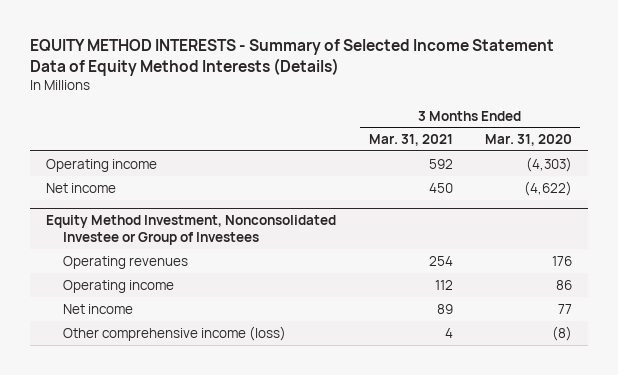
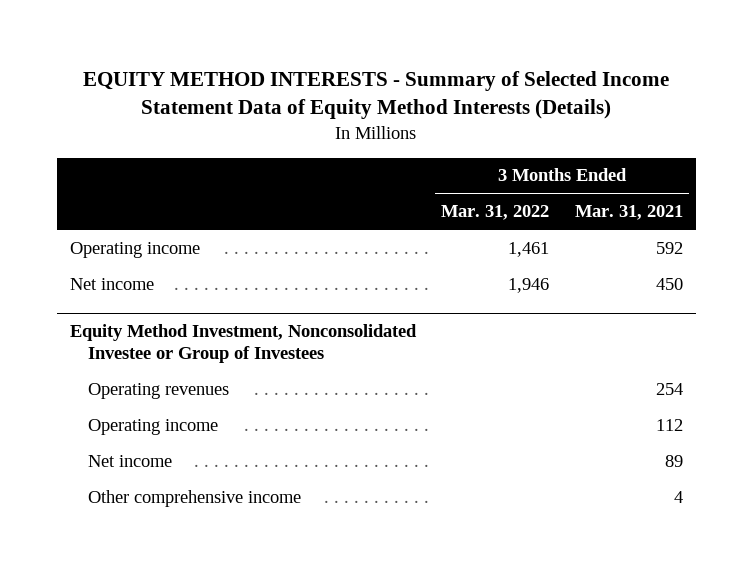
[484,134,572,147] Mar. 31, 2020 -> none
none -> [441,205,550,221] Mar. 31, 2022
[62,325,286,341] Other comprehensive income (loss) -> [87,489,301,507] Other comprehensive income

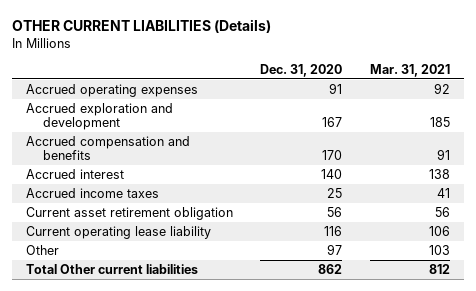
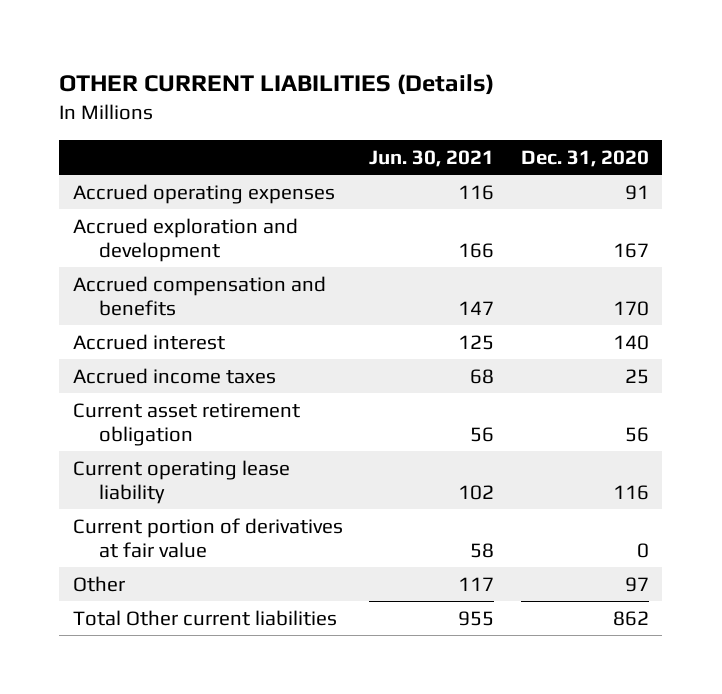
[369,63,450,77] Mar. 31, 2021 -> none
none -> [369,149,495,167] Jun. 30, 2021
none -> [72,517,343,558] Current portion of derivatives at fair value

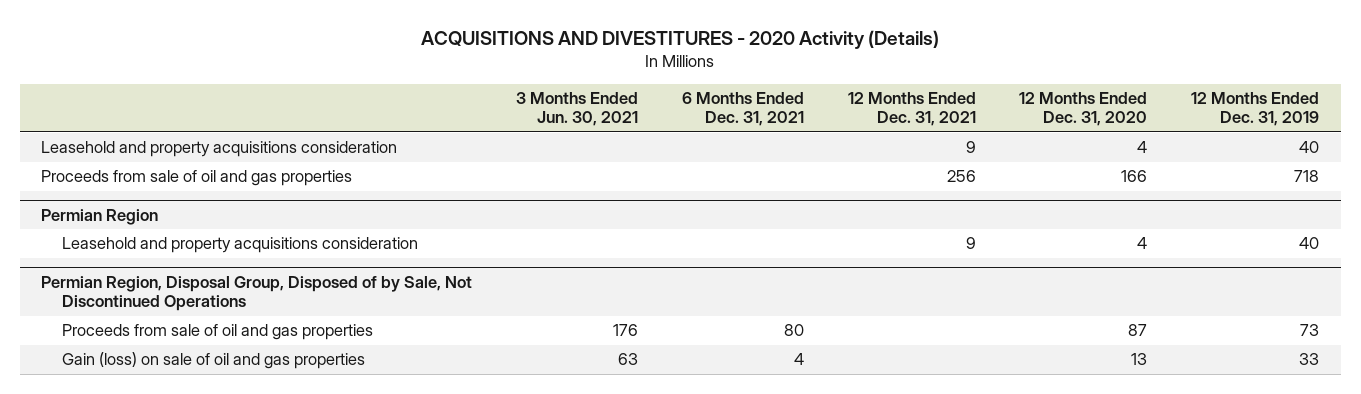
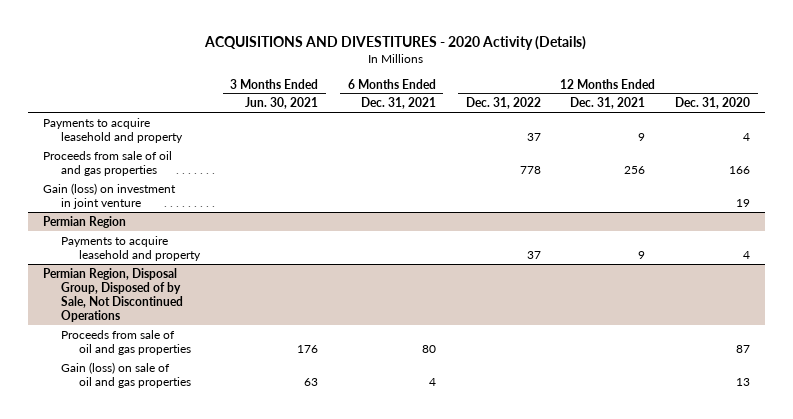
[1191,92,1320,127] 12 Months Ended Dec. 31, 2019 -> none
none -> [465,97,541,110] Dec. 31, 2022
[41,141,398,158] Leasehold and property acquisitions consideration -> none
none -> [42,117,184,143] Payments to acquire leasehold and property
none -> [42,182,176,209] Gain (loss) on investment in joint venture
[61,237,418,254] Leasehold and property acquisitions consideration -> none
none -> [61,235,202,261] Payments to acquire leasehold and property

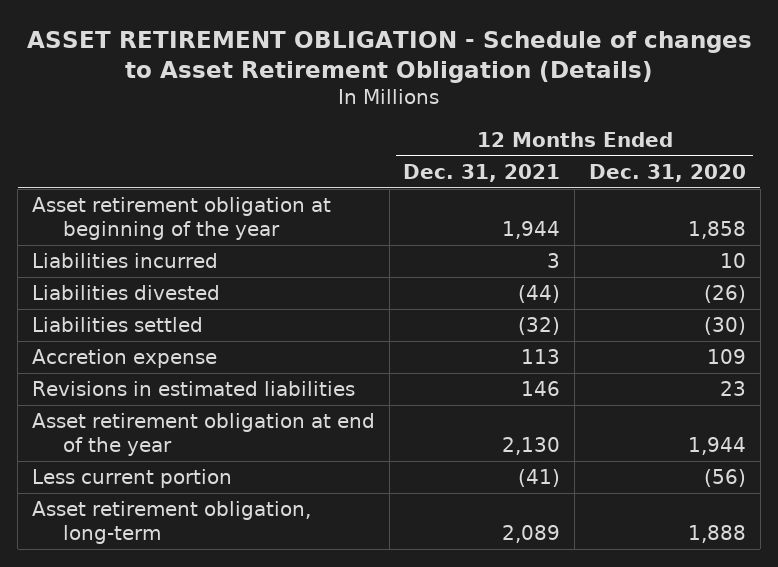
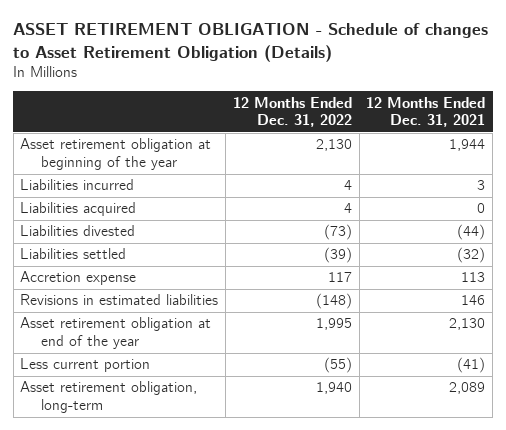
[588,164,746,183] Dec. 31, 2020 -> none
none -> [232,96,352,128] 12 Months Ended Dec. 31, 2022
none -> [20,202,137,217] Liabilities acquired

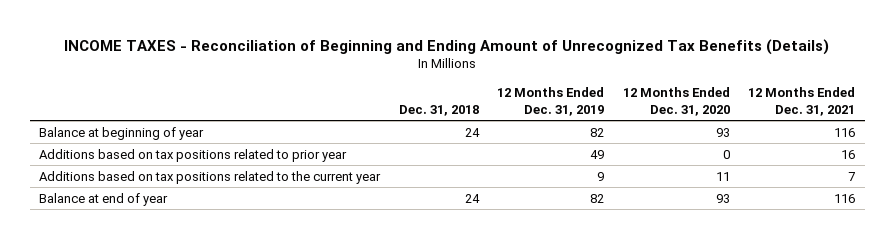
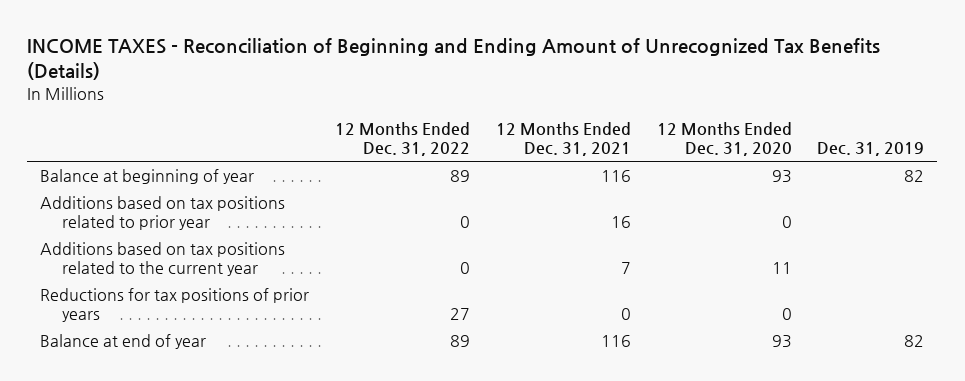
[398,104,479,116] Dec. 31, 2018 -> none
[497,86,605,116] 12 Months Ended Dec. 31, 2019 -> none
none -> [335,122,471,157] 12 Months Ended Dec. 31, 2022
none -> [817,142,925,157] Dec. 31, 2019
none -> [40,288,310,323] Reductions for tax positions of prior years

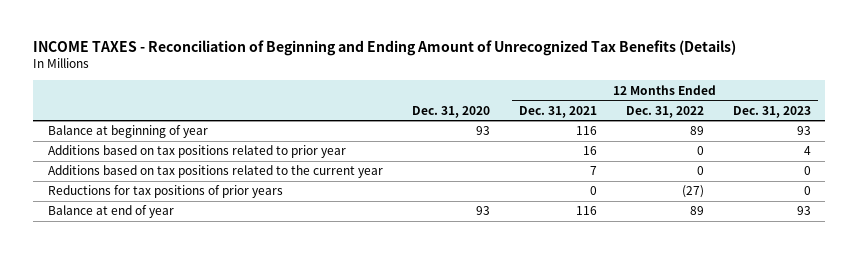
[656,122,792,157] 12 Months Ended Dec. 31, 2020 -> none
[817,142,925,157] Dec. 31, 2019 -> none
none -> [411,105,490,118] Dec. 31, 2020
none -> [732,105,811,118] Dec. 31, 2023
[450,308,471,321] 27 -> [681,185,704,199] (27)

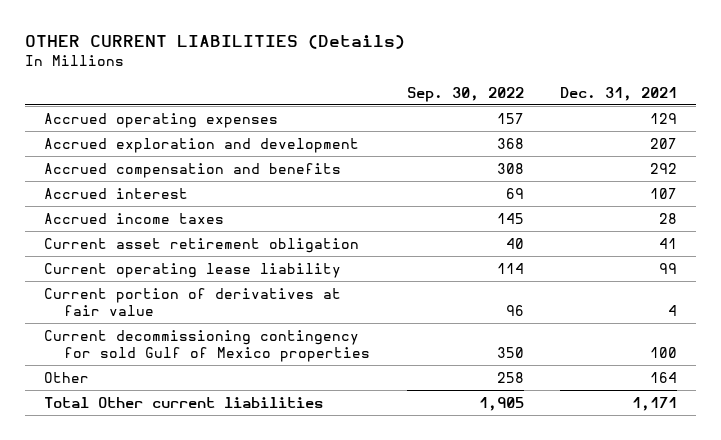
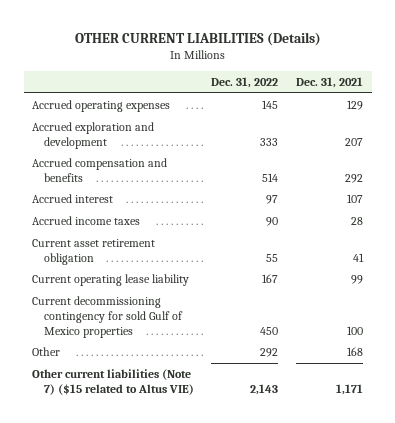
[406,86,524,102] Sep. 30, 2022 -> none
none -> [211,77,279,89] Dec. 31, 2022
[43,287,341,316] Current portion of derivatives at fair value -> none
[650,371,678,383] 164 -> [346,346,363,356] 168
[43,396,323,408] Total Other current liabilities -> [32,368,194,395] Other current liabilities (Note 7) ($15 related to Altus VIE)

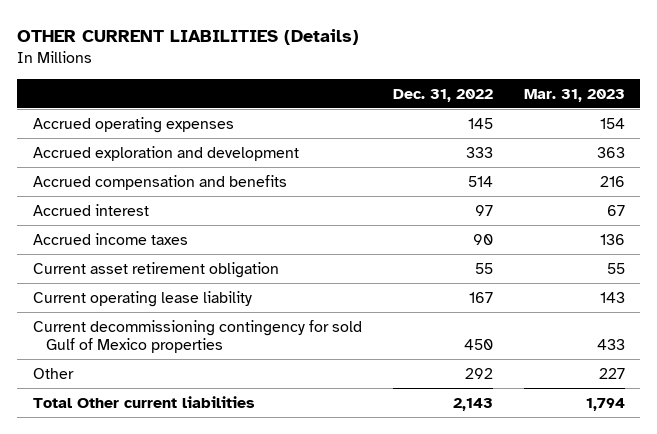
[295,77,363,89] Dec. 31, 2021 -> none
none -> [523,88,625,102] Mar. 31, 2023
[32,368,194,395] Other current liabilities (Note 7) ($15 related to Altus VIE) -> [32,395,255,408] Total Other current liabilities

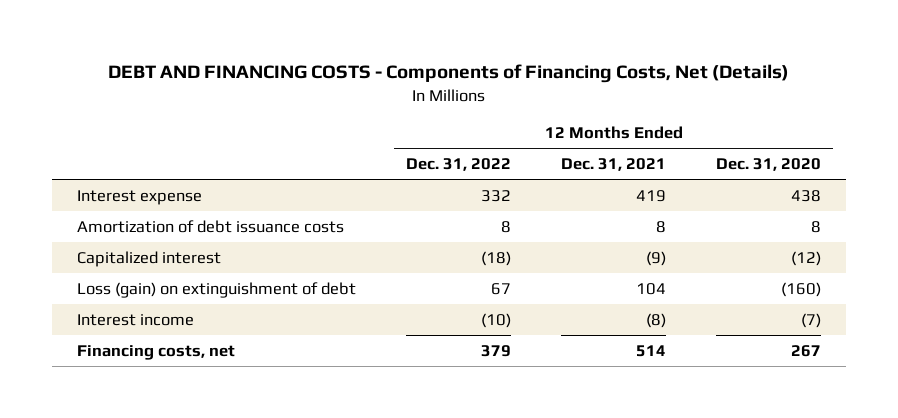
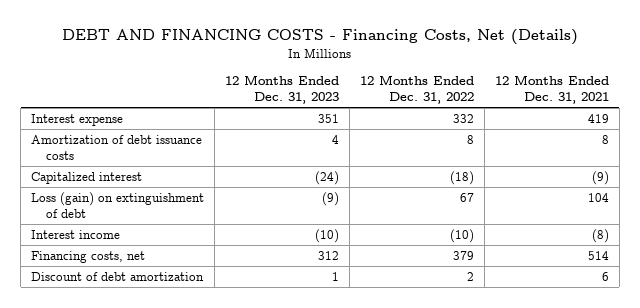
[108,64,790,84] DEBT AND FINANCING COSTS - Components of Financing Costs, Net (Details) -> [62,29,579,46] DEBT AND FINANCING COSTS - Financing Costs, Net (Details)
[715,158,821,172] Dec. 31, 2020 -> none
none -> [225,74,340,105] 12 Months Ended Dec. 31, 2023
none -> [31,271,205,281] Discount of debt amortization

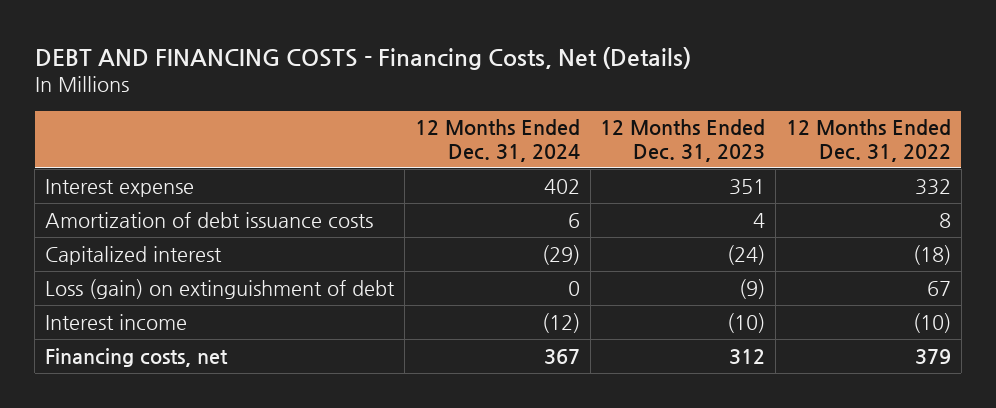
[494,74,609,105] 12 Months Ended Dec. 31, 2021 -> none
none -> [414,119,580,163] 12 Months Ended Dec. 31, 2024
[31,271,205,281] Discount of debt amortization -> none

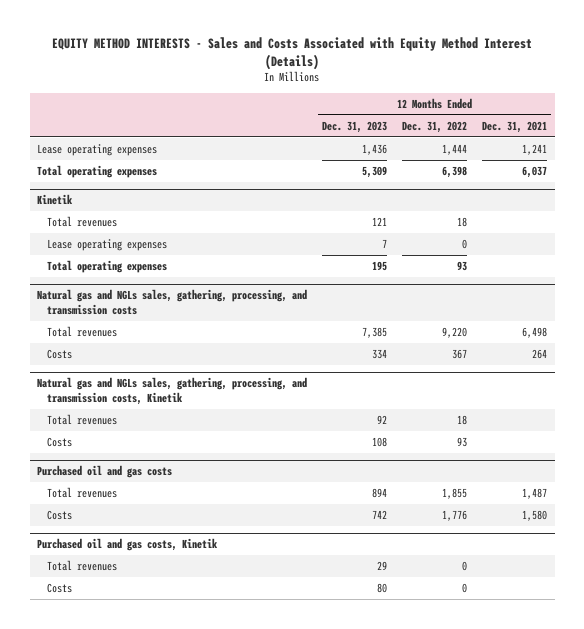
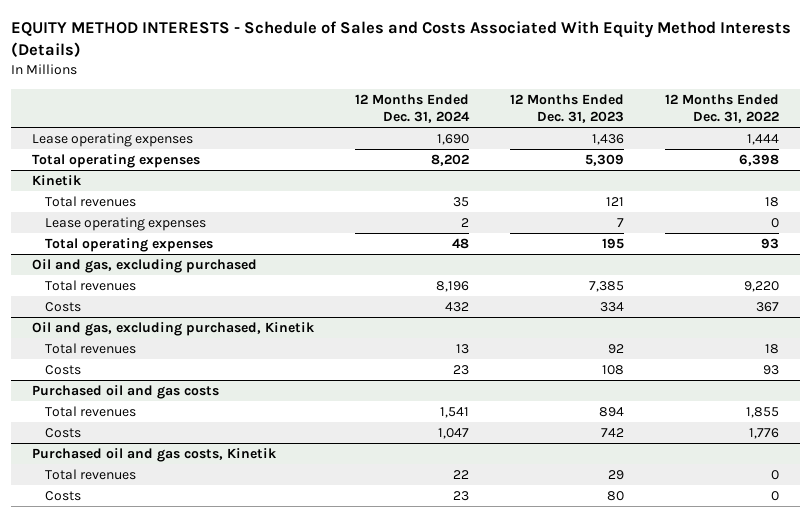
[52,36,533,70] EQUITY METHOD INTERESTS - Sales and Costs Associated with Equity Method Interest (Details) -> [11,21,792,58] EQUITY METHOD INTERESTS - Schedule of Sales and Costs Associated With Equity Method Interests (Details)
[482,121,548,134] Dec. 31, 2021 -> none
none -> [355,93,471,124] 12 Months Ended Dec. 31, 2024
[37,289,308,316] Natural gas and NGLs sales, gathering, processing, and transmission costs -> [31,259,257,274] Oil and gas, excluding purchased
[37,377,308,406] Natural gas and NGLs sales, gathering, processing, and transmission costs, Kinetik -> none
none -> [31,322,315,337] Oil and gas, excluding purchased, Kinetik

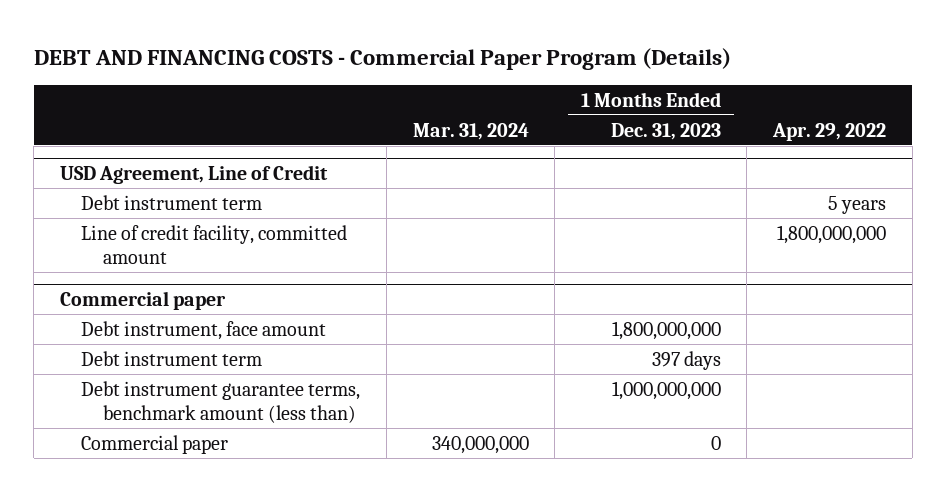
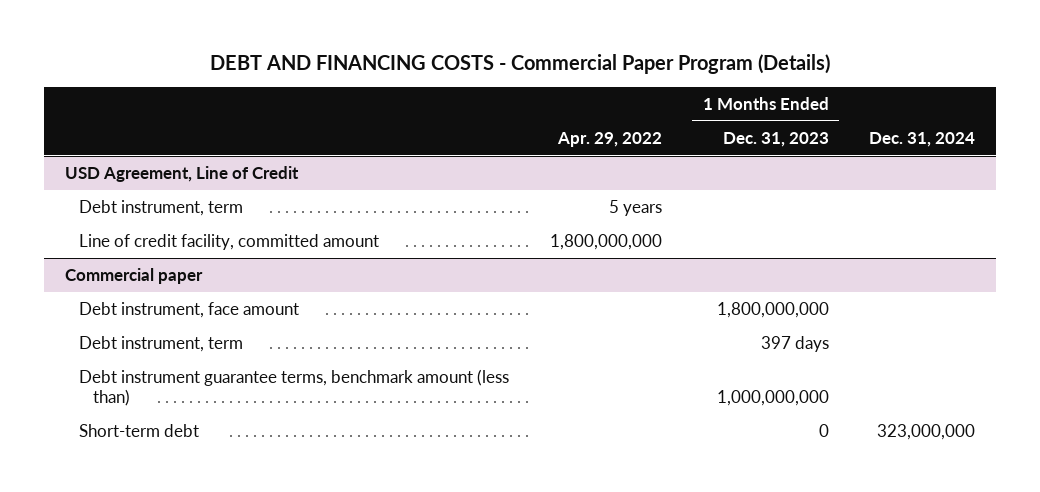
[412,122,529,140] Mar. 31, 2024 -> none
none -> [869,131,976,147] Dec. 31, 2024
[81,194,263,210] Debt instrument term -> [78,199,243,216] Debt instrument, term
[81,350,263,366] Debt instrument term -> [78,335,243,352] Debt instrument, term
[81,434,229,454] Commercial paper -> [78,423,199,437] Short-term debt

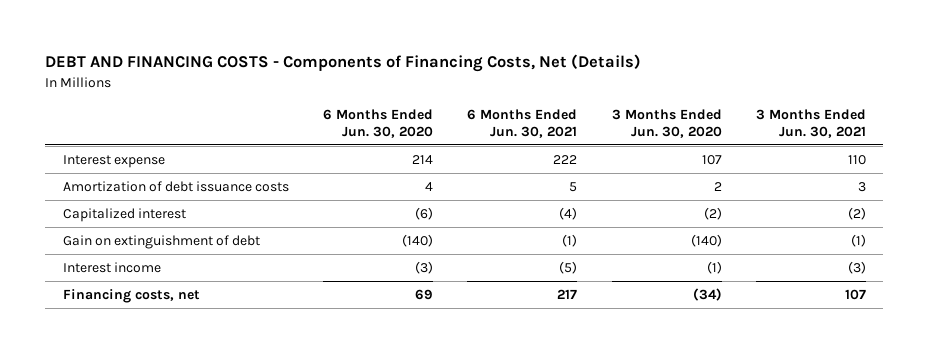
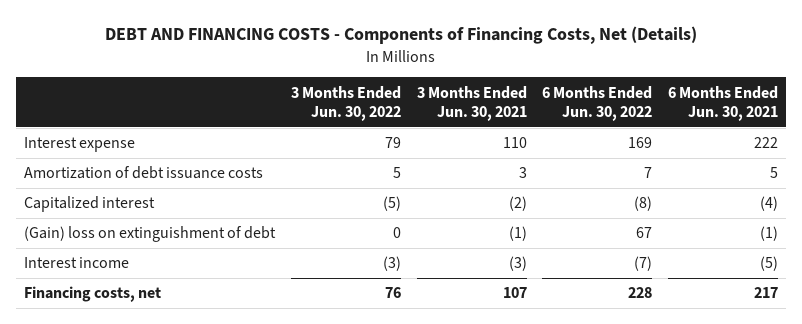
[322,108,433,138] 6 Months Ended Jun. 30, 2020 -> none
[611,108,722,138] 3 Months Ended Jun. 30, 2020 -> none
none -> [290,85,401,122] 3 Months Ended Jun. 30, 2022
none -> [542,85,653,122] 6 Months Ended Jun. 30, 2022
[62,234,260,249] Gain on extinguishment of debt -> [23,226,276,243] (Gain) loss on extinguishment of debt

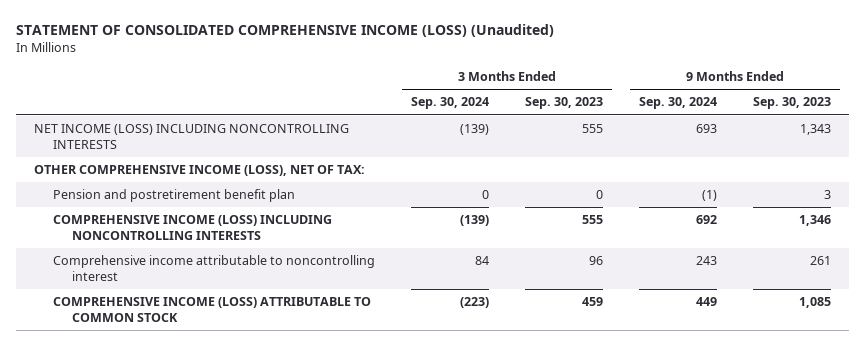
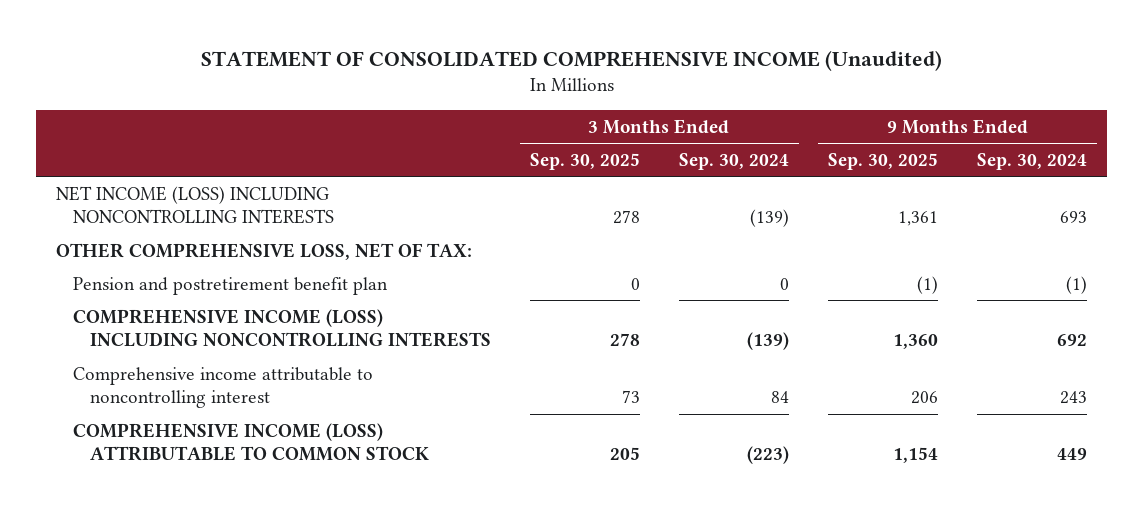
[15,24,554,38] STATEMENT OF CONSOLIDATED COMPREHENSIVE INCOME (LOSS) (Unaudited) -> [200,49,942,71] STATEMENT OF CONSOLIDATED COMPREHENSIVE INCOME (Unaudited)
[524,97,603,110] Sep. 30, 2023 -> none
[753,97,832,110] Sep. 30, 2023 -> none
none -> [529,152,640,170] Sep. 30, 2025
none -> [828,152,939,170] Sep. 30, 2025
[33,165,365,177] OTHER COMPREHENSIVE INCOME (LOSS), NET OF TAX: -> [55,242,472,260] OTHER COMPREHENSIVE LOSS, NET OF TAX:

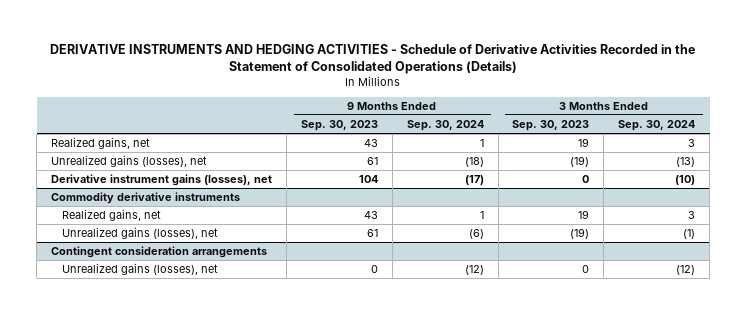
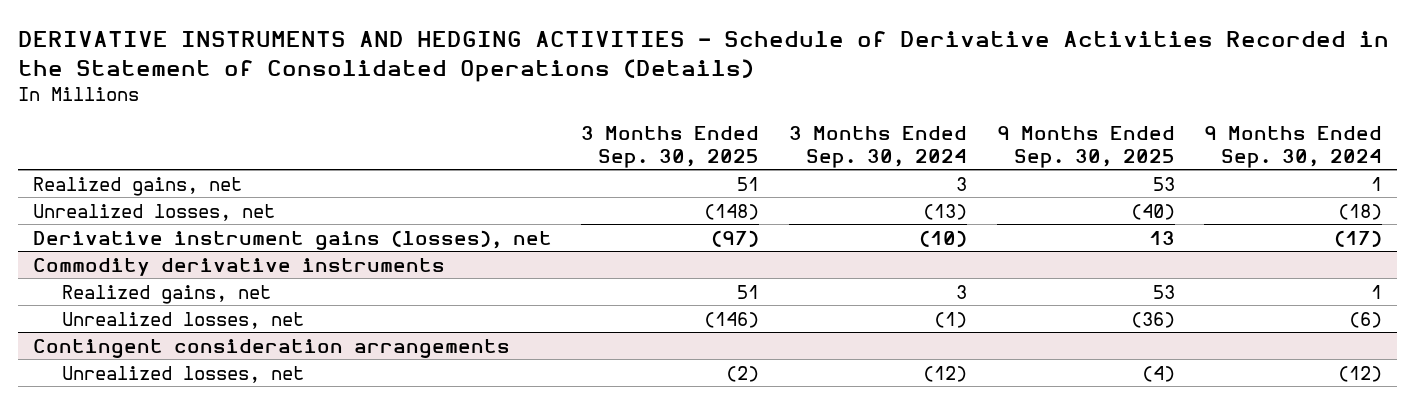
[300,120,378,132] Sep. 30, 2023 -> none
[512,120,590,132] Sep. 30, 2023 -> none
none -> [581,126,760,168] 3 Months Ended Sep. 30, 2025
none -> [996,126,1175,168] 9 Months Ended Sep. 30, 2025
[50,155,207,168] Unrealized gains (losses), net -> [32,203,275,221] Unrealized losses, net
[62,227,219,240] Unrealized gains (losses), net -> [61,311,304,329] Unrealized losses, net
[62,263,219,276] Unrealized gains (losses), net -> [61,365,304,383] Unrealized losses, net

